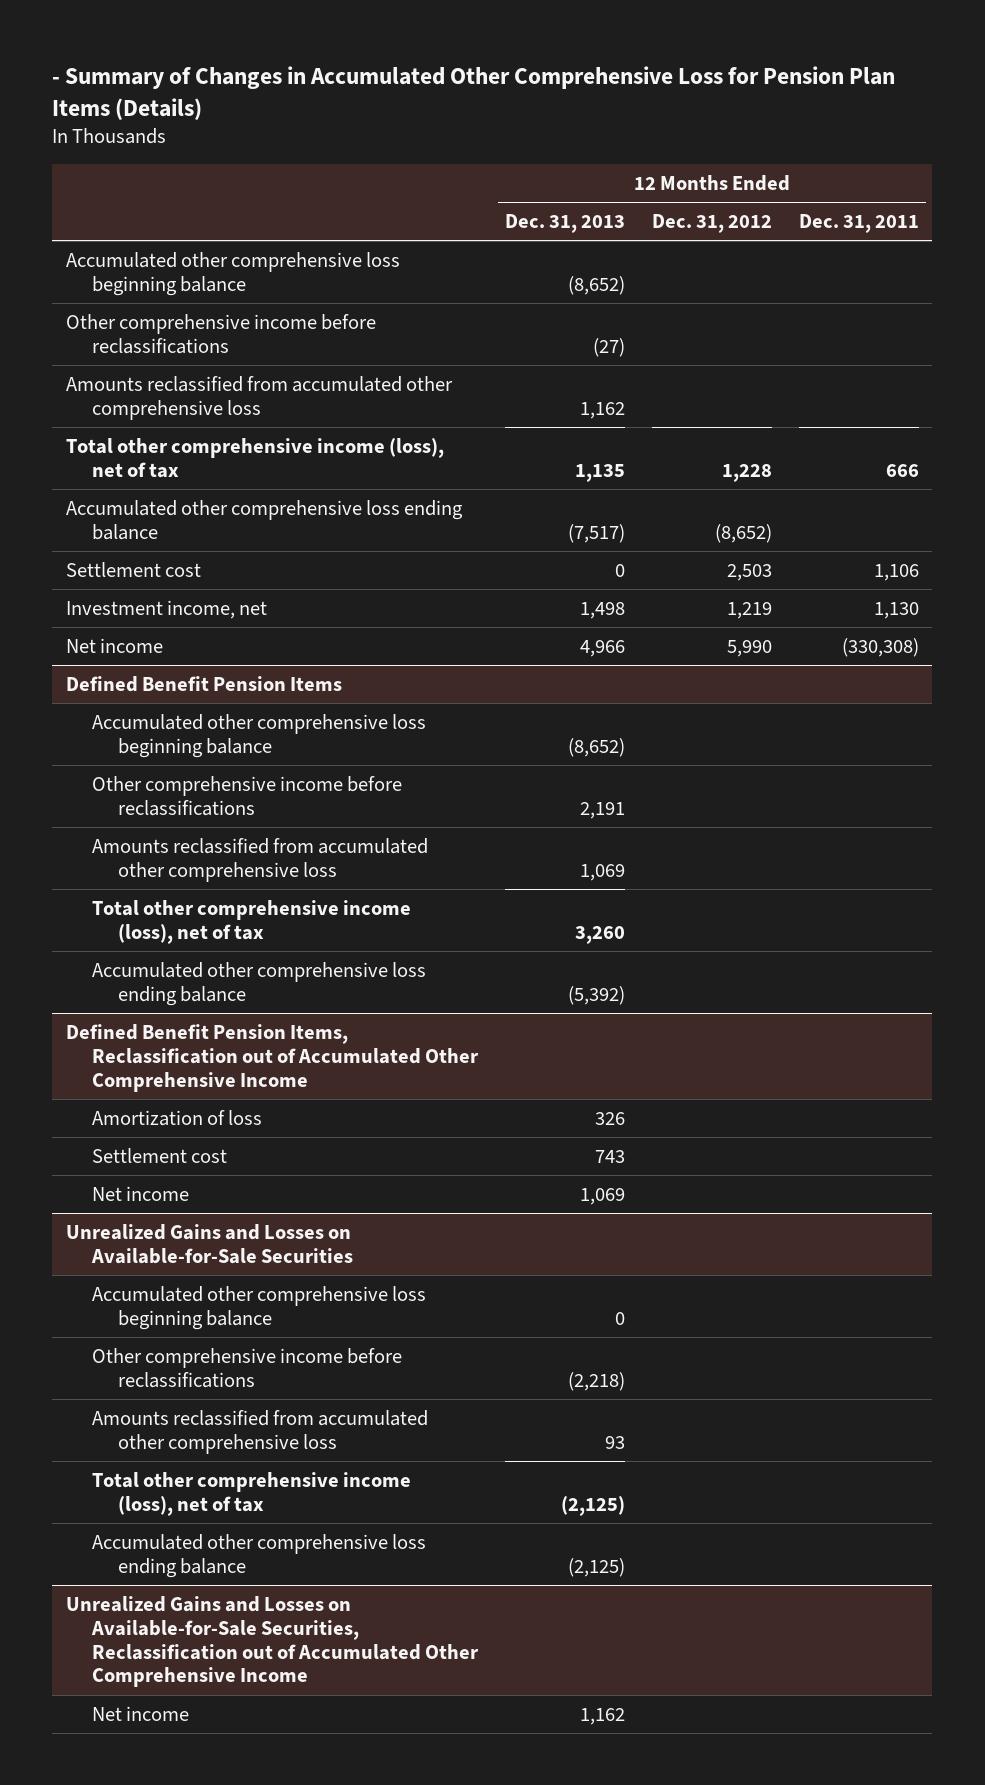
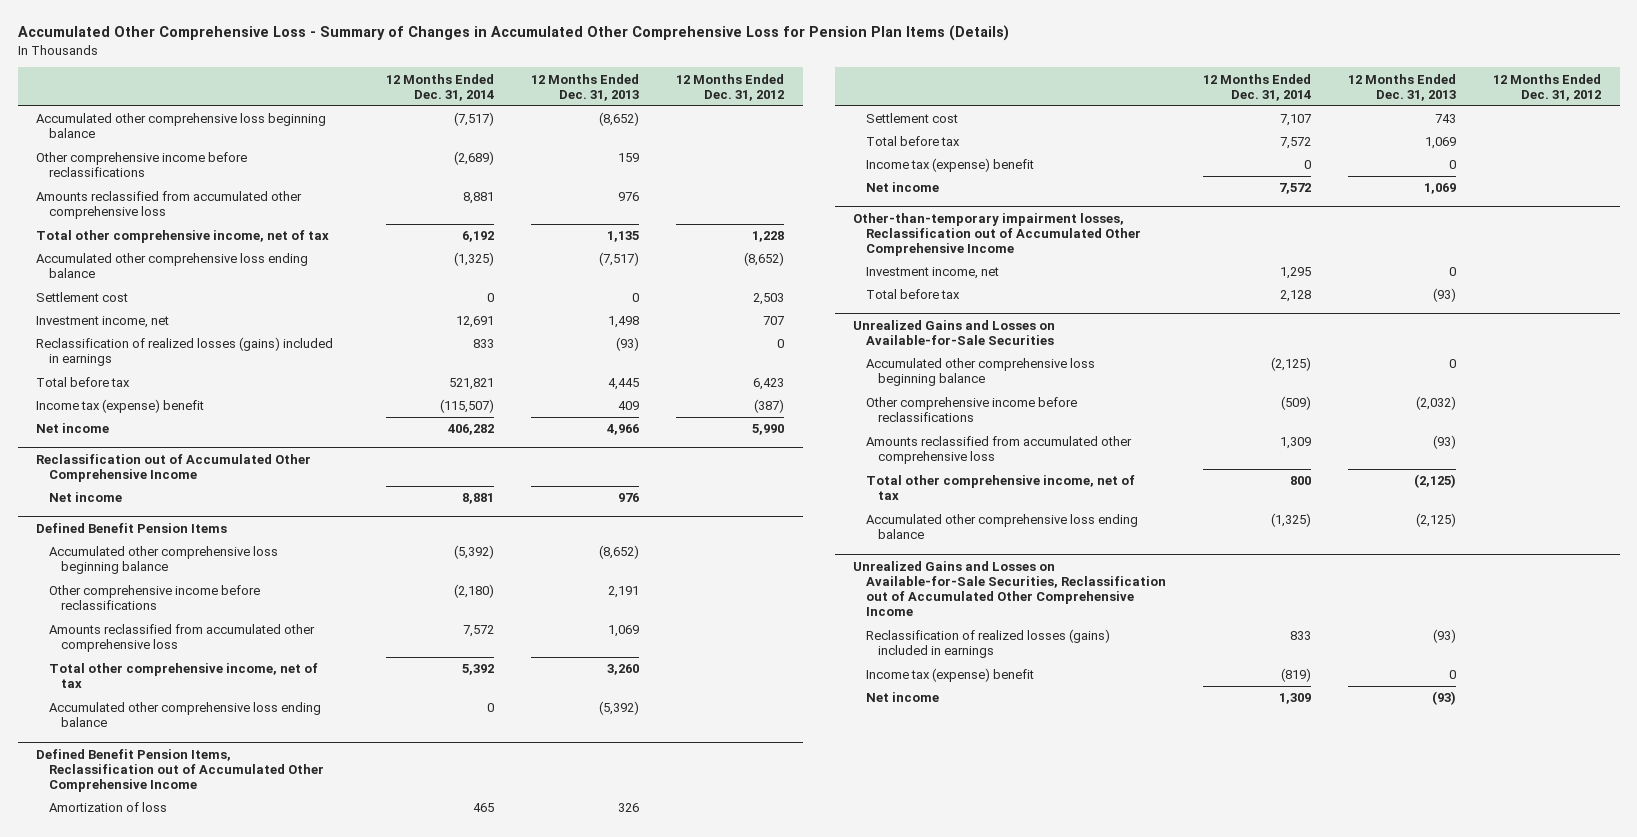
[52,65,896,120] - Summary of Changes in Accumulated Other Comprehensive Loss for Pension Plan Items (Details) -> [17,25,1009,42] Accumulated Other Comprehensive Loss - Summary of Changes in Accumulated Other Comprehensive Loss for Pension Plan Items (Details)
[798,213,919,233] Dec. 31, 2011 -> none
none -> [385,73,494,101] 12 Months Ended Dec. 31, 2014
[592,337,625,357] (27) -> [617,153,639,163] 159
[579,401,625,419] 1,162 -> [617,192,639,202] 976
[65,437,444,478] Total other comprehensive income (loss), net of tax -> [36,230,330,244] Total other comprehensive income, net of tax
[726,601,772,619] 1,219 -> [763,316,785,326] 707
none -> [36,337,334,367] Reclassification of realized losses (gains) included in earnings
none -> [36,377,131,388] Total before tax
none -> [36,399,205,414] Income tax (expense) benefit
none -> [36,453,312,483] Reclassification out of Accumulated Other Comprehensive Income
none -> [48,492,122,503] Net income
[91,899,411,944] Total other comprehensive income (loss), net of tax -> [48,663,318,689] Total other comprehensive income, net of tax
none -> [865,136,960,147] Total before tax
none -> [865,158,1034,173] Income tax (expense) benefit
none -> [853,212,1141,257] Other-than-temporary impairment losses, Reclassification out of Accumulated Other Comprehensive Income
none -> [865,267,999,280] Investment income, net
none -> [865,289,960,300] Total before tax
[567,1371,625,1391] (2,218) -> [1415,396,1456,411] (2,032)
[604,1435,625,1449] 93 -> [1432,435,1456,450] (93)
[91,1471,411,1516] Total other comprehensive income (loss), net of tax -> [865,475,1135,501] Total other comprehensive income, net of tax
none -> [865,629,1110,659] Reclassification of realized losses (gains) included in earnings
none -> [865,668,1034,683] Income tax (expense) benefit
[579,1707,625,1725] 1,162 -> [1431,691,1456,706] (93)

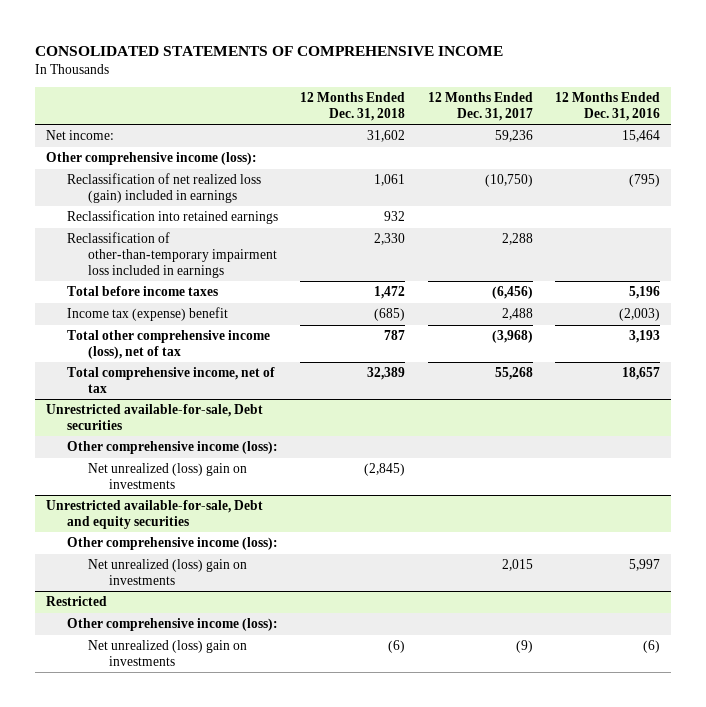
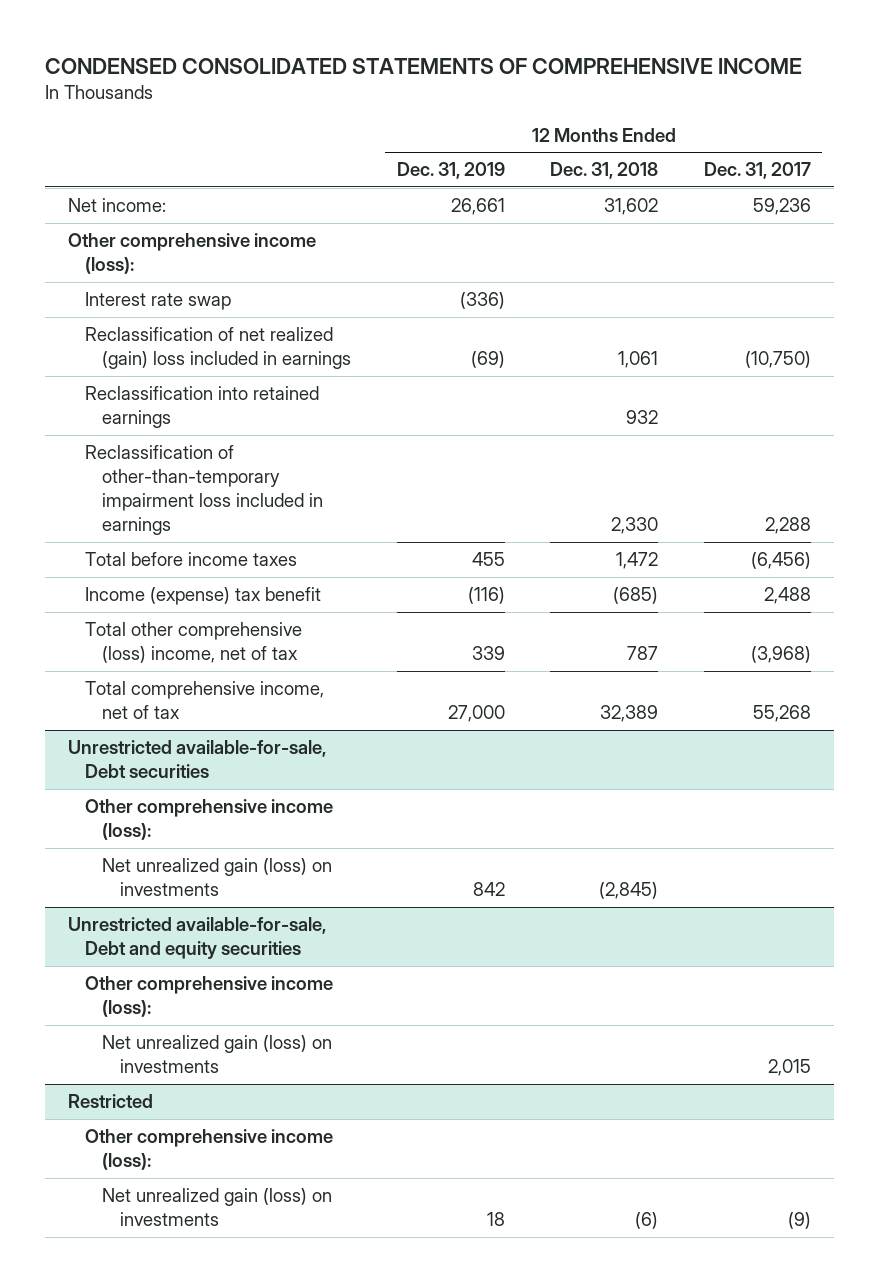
[34,45,503,56] CONSOLIDATED STATEMENTS OF COMPREHENSIVE INCOME -> [44,57,802,74] CONDENSED CONSOLIDATED STATEMENTS OF COMPREHENSIVE INCOME
[555,91,661,121] 12 Months Ended Dec. 31, 2016 -> none
none -> [396,162,505,180] Dec. 31, 2019
none -> [84,292,231,311] Interest rate swap
[66,173,261,203] Reclassification of net realized loss (gain) included in earnings -> [84,327,352,370] Reclassification of net realized (gain) loss included in earnings
[66,307,228,322] Income tax (expense) benefit -> [84,587,321,606] Income (expense) tax benefit
[66,330,270,359] Total other comprehensive income (loss), net of tax -> [84,622,302,664] Total other comprehensive (loss) income, net of tax
[87,463,247,489] Net unrealized (loss) gain on investments -> [102,858,333,897] Net unrealized gain (loss) on investments
[87,559,247,585] Net unrealized (loss) gain on investments -> [102,1035,333,1074] Net unrealized gain (loss) on investments
[87,640,247,666] Net unrealized (loss) gain on investments -> [102,1188,333,1227] Net unrealized gain (loss) on investments

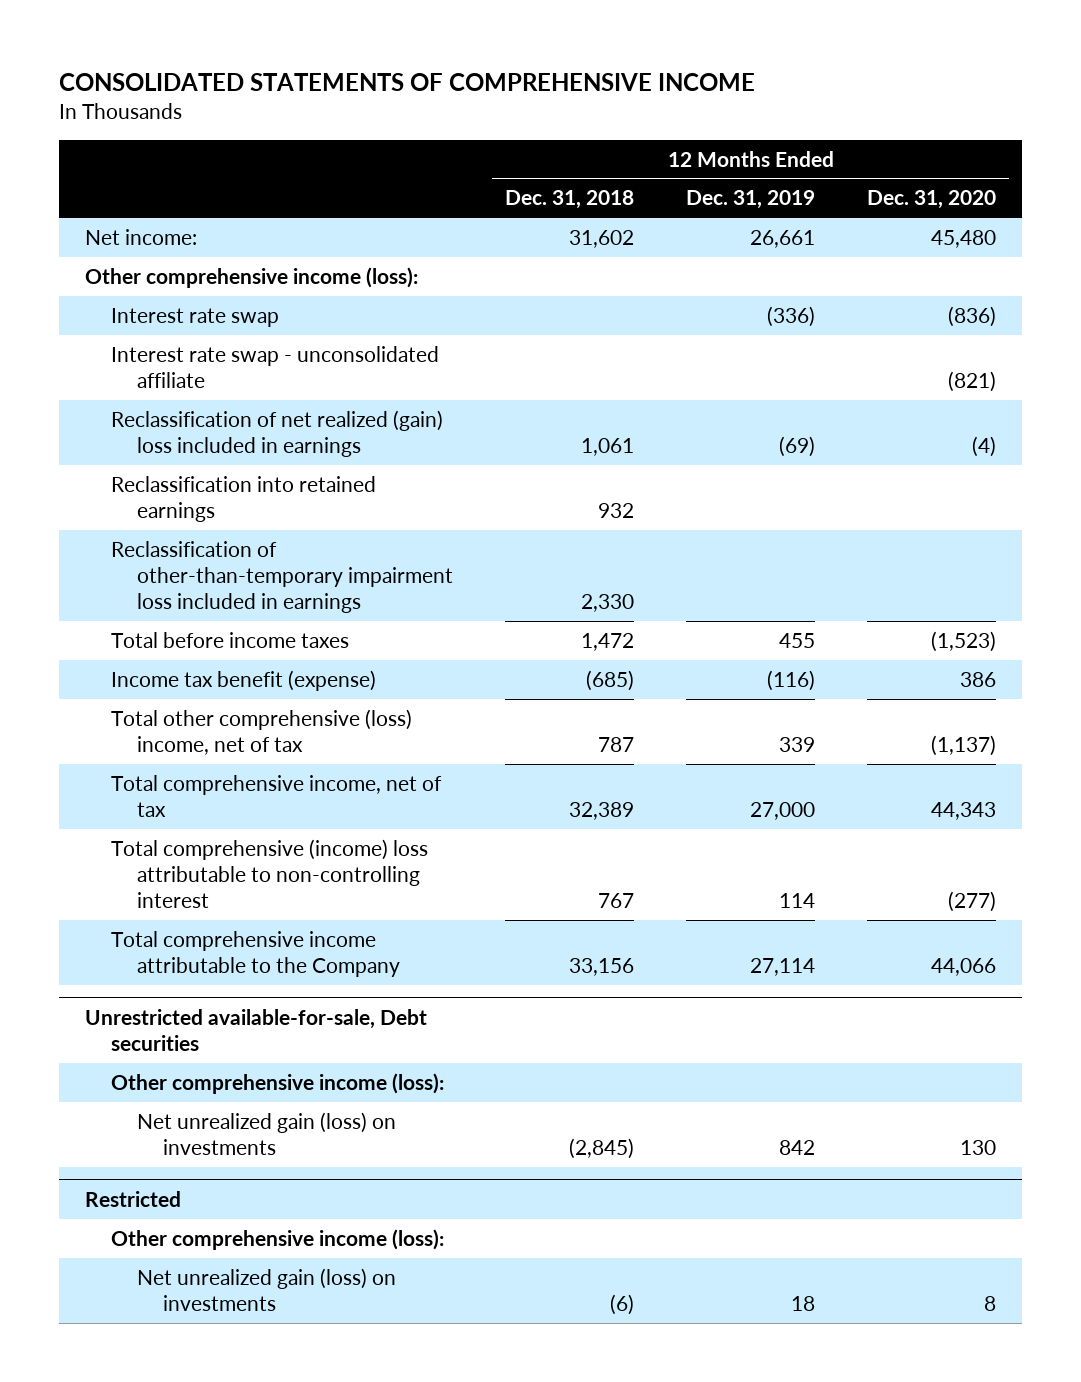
[44,57,802,74] CONDENSED CONSOLIDATED STATEMENTS OF COMPREHENSIVE INCOME -> [58,72,755,91] CONSOLIDATED STATEMENTS OF COMPREHENSIVE INCOME
[703,162,811,180] Dec. 31, 2017 -> none
none -> [867,190,997,210] Dec. 31, 2020
none -> [110,345,439,388] Interest rate swap - unconsolidated affiliate
[84,587,321,606] Income (expense) tax benefit -> [110,669,376,691] Income tax benefit (expense)
none -> [110,838,428,908] Total comprehensive (income) loss attributable to non-controlling interest
none -> [110,930,400,977] Total comprehensive income attributable to the Company
[67,917,326,960] Unrestricted available-for-sale, Debt and equity securities -> none
[84,976,333,1018] Other comprehensive income (loss): -> none
[102,1035,333,1074] Net unrealized gain (loss) on investments -> none

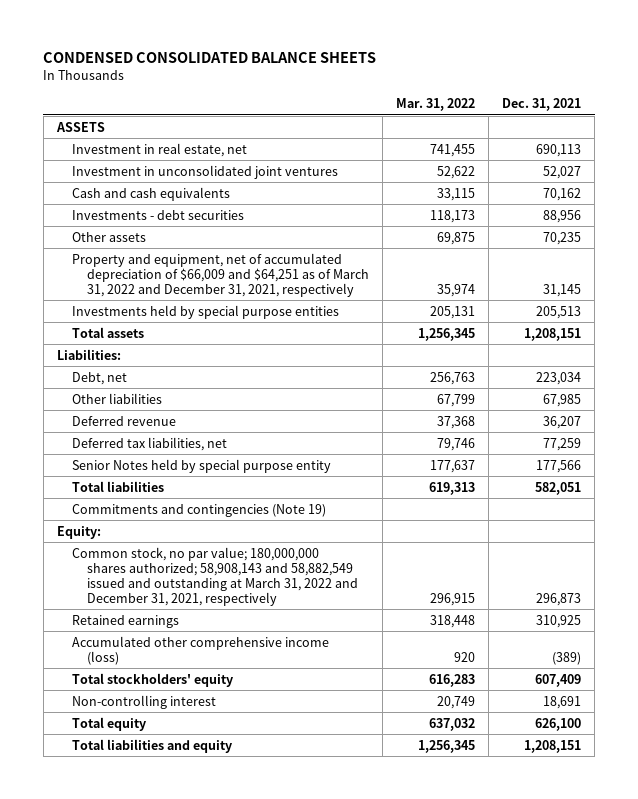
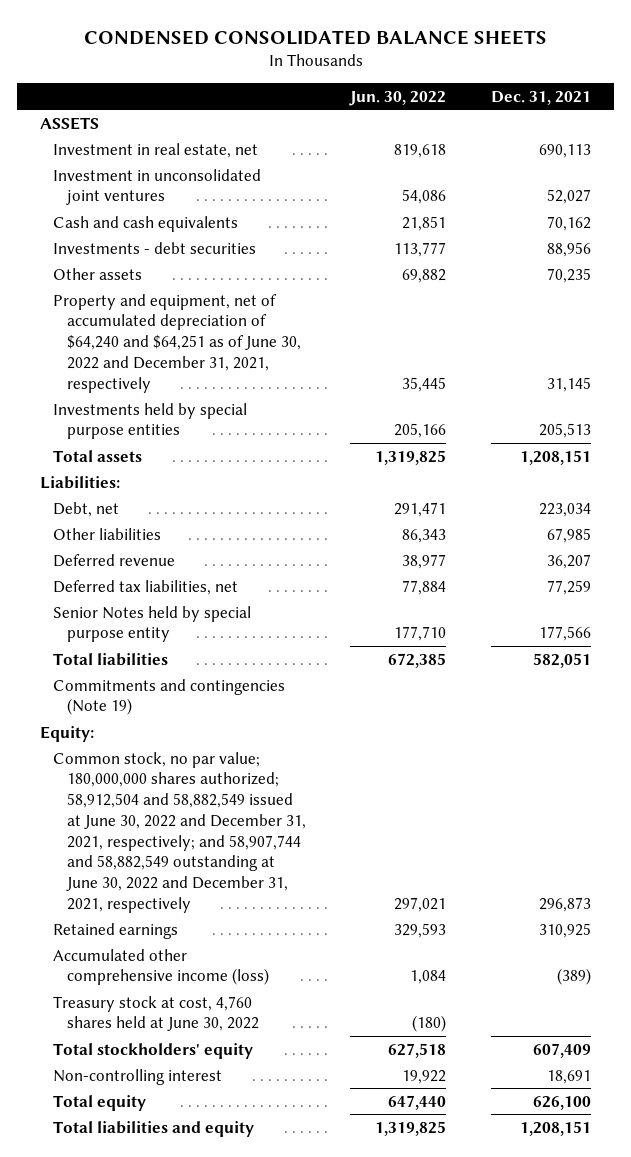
[396,98,476,112] Mar. 31, 2022 -> none
none -> [349,90,447,106] Jun. 30, 2022
[72,252,370,297] Property and equipment, net of accumulated depreciation of $66,009 and $64,251 as of March 31, 2022 and December 31, 2021, respectively -> [53,293,301,393] Property and equipment, net of accumulated depreciation of $64,240 and $64,251 as of June 30, 2022 and December 31, 2021, respectively
[72,546,359,606] Common stock, no par value; 180,000,000 shares authorized; 58,908,143 and 58,882,549 issued and outstanding at March 31, 2022 and December 31, 2021, respectively -> [53,751,306,913] Common stock, no par value; 180,000,000 shares authorized; 58,912,504 and 58,882,549 issued at June 30, 2022 and December 31, 2021, respectively; and 58,907,744 and 58,882,549 outstanding at June 30, 2022 and December 31, 2021, respectively
none -> [53,995,259,1032] Treasury stock at cost, 4,760 shares held at June 30, 2022

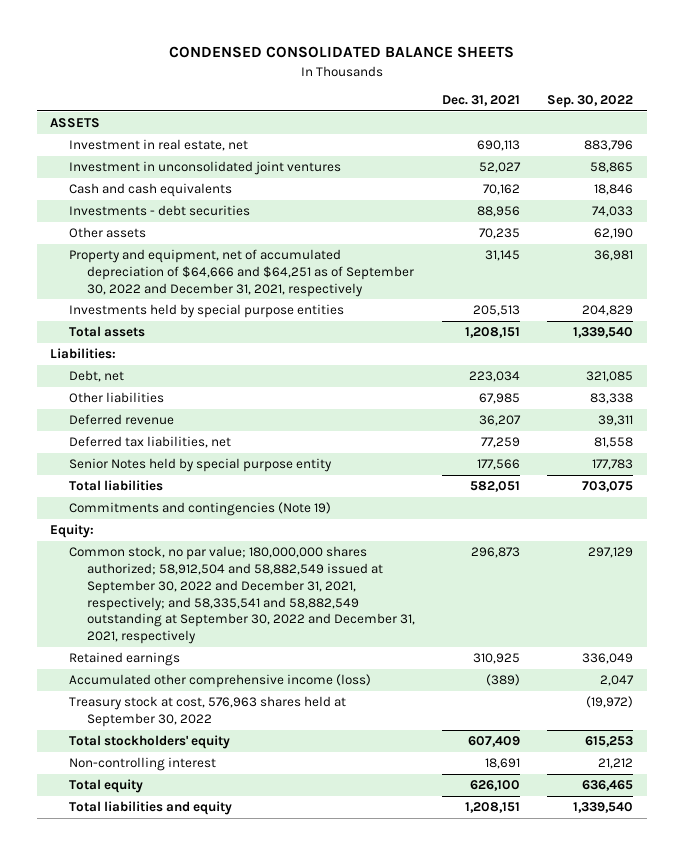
[349,90,447,106] Jun. 30, 2022 -> none
none -> [547,94,634,108] Sep. 30, 2022
[53,293,301,393] Property and equipment, net of accumulated depreciation of $64,240 and $64,251 as of June 30, 2022 and December 31, 2021, respectively -> [68,249,415,297] Property and equipment, net of accumulated depreciation of $64,666 and $64,251 as of September 30, 2022 and December 31, 2021, respectively
[53,751,306,913] Common stock, no par value; 180,000,000 shares authorized; 58,912,504 and 58,882,549 issued at June 30, 2022 and December 31, 2021, respectively; and 58,907,744 and 58,882,549 outstanding at June 30, 2022 and December 31, 2021, respectively -> [68,546,416,645] Common stock, no par value; 180,000,000 shares authorized; 58,912,504 and 58,882,549 issued at September 30, 2022 and December 31, 2021, respectively; and 58,335,541 and 58,882,549 outstanding at September 30, 2022 and December 31, 2021, respectively
[53,995,259,1032] Treasury stock at cost, 4,760 shares held at June 30, 2022 -> [68,696,346,727] Treasury stock at cost, 576,963 shares held at September 30, 2022

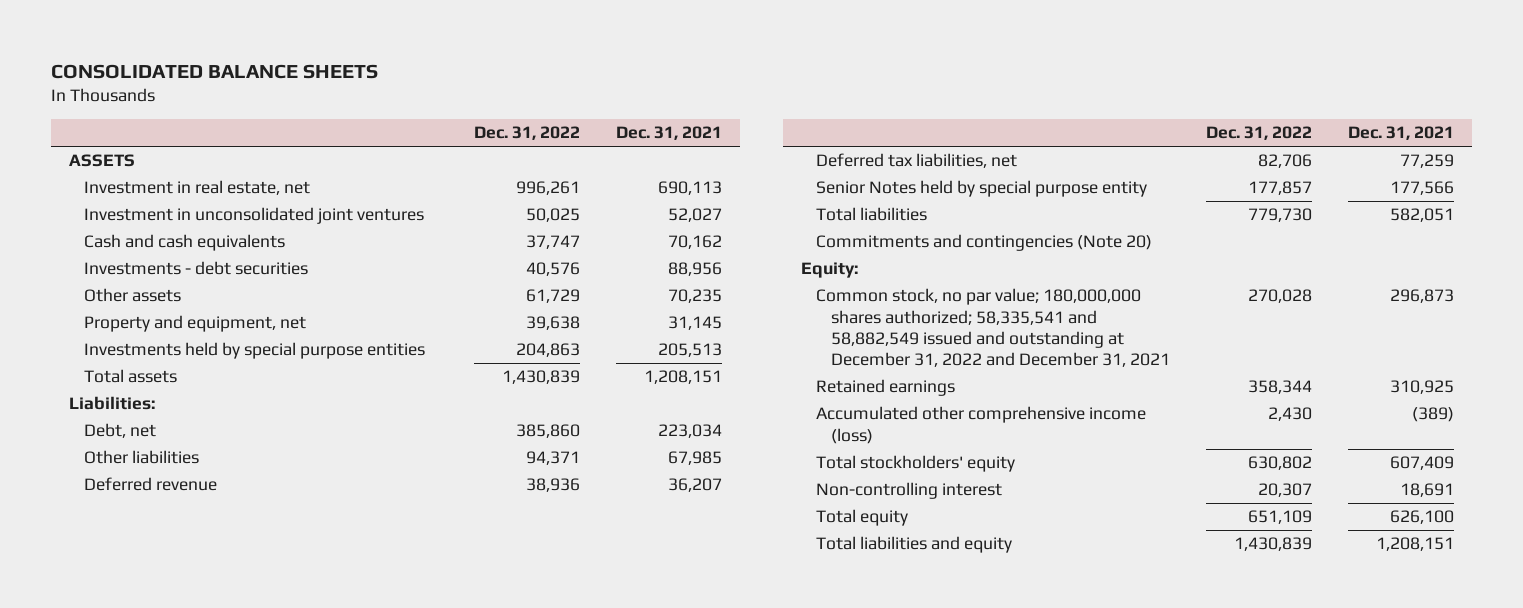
[168,46,514,59] CONDENSED CONSOLIDATED BALANCE SHEETS -> [50,63,378,79] CONSOLIDATED BALANCE SHEETS
[547,94,634,108] Sep. 30, 2022 -> none
none -> [473,126,580,141] Dec. 31, 2022
[68,249,415,297] Property and equipment, net of accumulated depreciation of $64,666 and $64,251 as of September 30, 2022 and December 31, 2021, respectively -> [83,315,306,333] Property and equipment, net
[68,502,331,517] Commitments and contingencies (Note 19) -> [816,234,1153,252] Commitments and contingencies (Note 20)
[68,546,416,645] Common stock, no par value; 180,000,000 shares authorized; 58,912,504 and 58,882,549 issued at September 30, 2022 and December 31, 2021, respectively; and 58,335,541 and 58,882,549 outstanding at September 30, 2022 and December 31, 2021, respectively -> [816,288,1171,368] Common stock, no par value; 180,000,000 shares authorized; 58,335,541 and 58,882,549 issued and outstanding at December 31, 2022 and December 31, 2021
[68,696,346,727] Treasury stock at cost, 576,963 shares held at September 30, 2022 -> none

